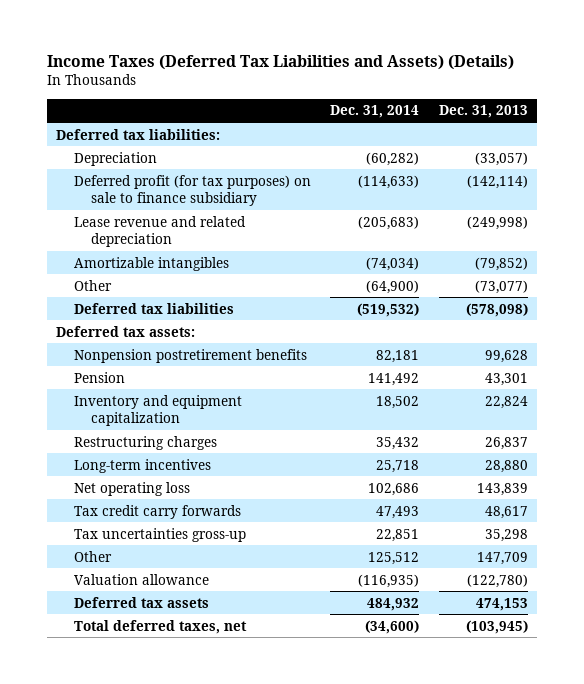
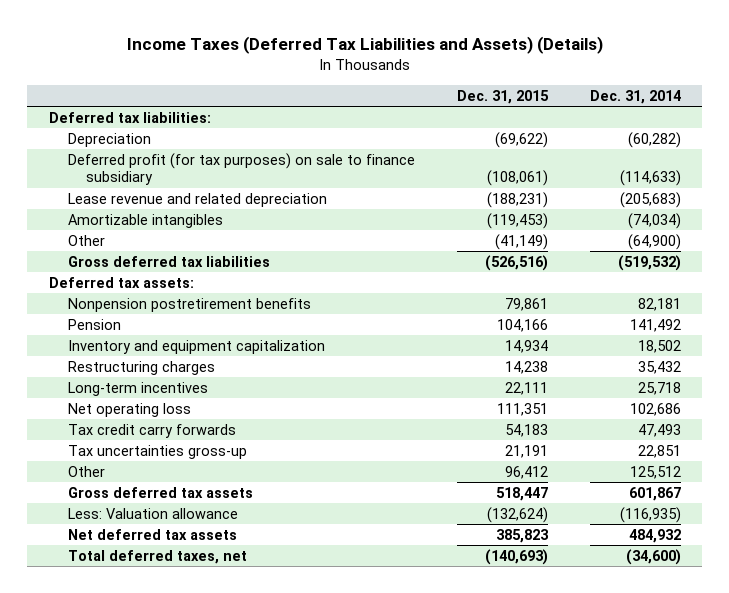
[438,105,528,119] Dec. 31, 2013 -> none
none -> [456,89,549,104] Dec. 31, 2015
[73,302,234,314] Deferred tax liabilities -> [67,255,270,267] Gross deferred tax liabilities
none -> [67,486,253,498] Gross deferred tax assets
[73,573,209,585] Valuation allowance -> [67,507,238,519] Less: Valuation allowance
[73,596,209,608] Deferred tax assets -> [67,528,237,540] Net deferred tax assets

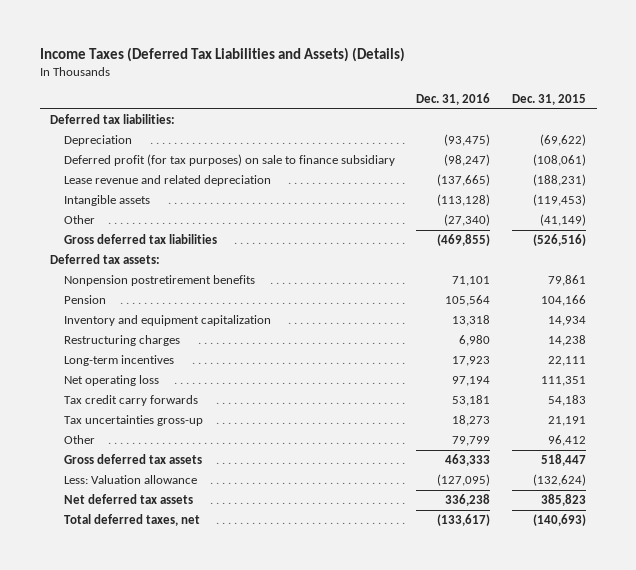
[589,89,681,104] Dec. 31, 2014 -> none
none -> [416,92,491,105] Dec. 31, 2016
[67,213,223,228] Amortizable intangibles -> [63,194,150,206] Intangible assets

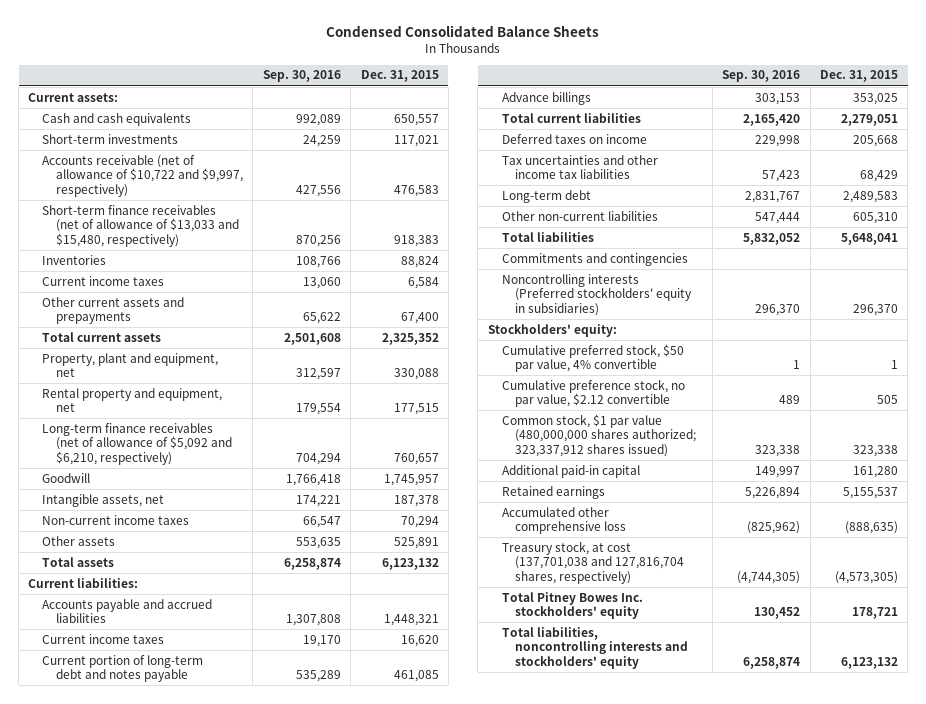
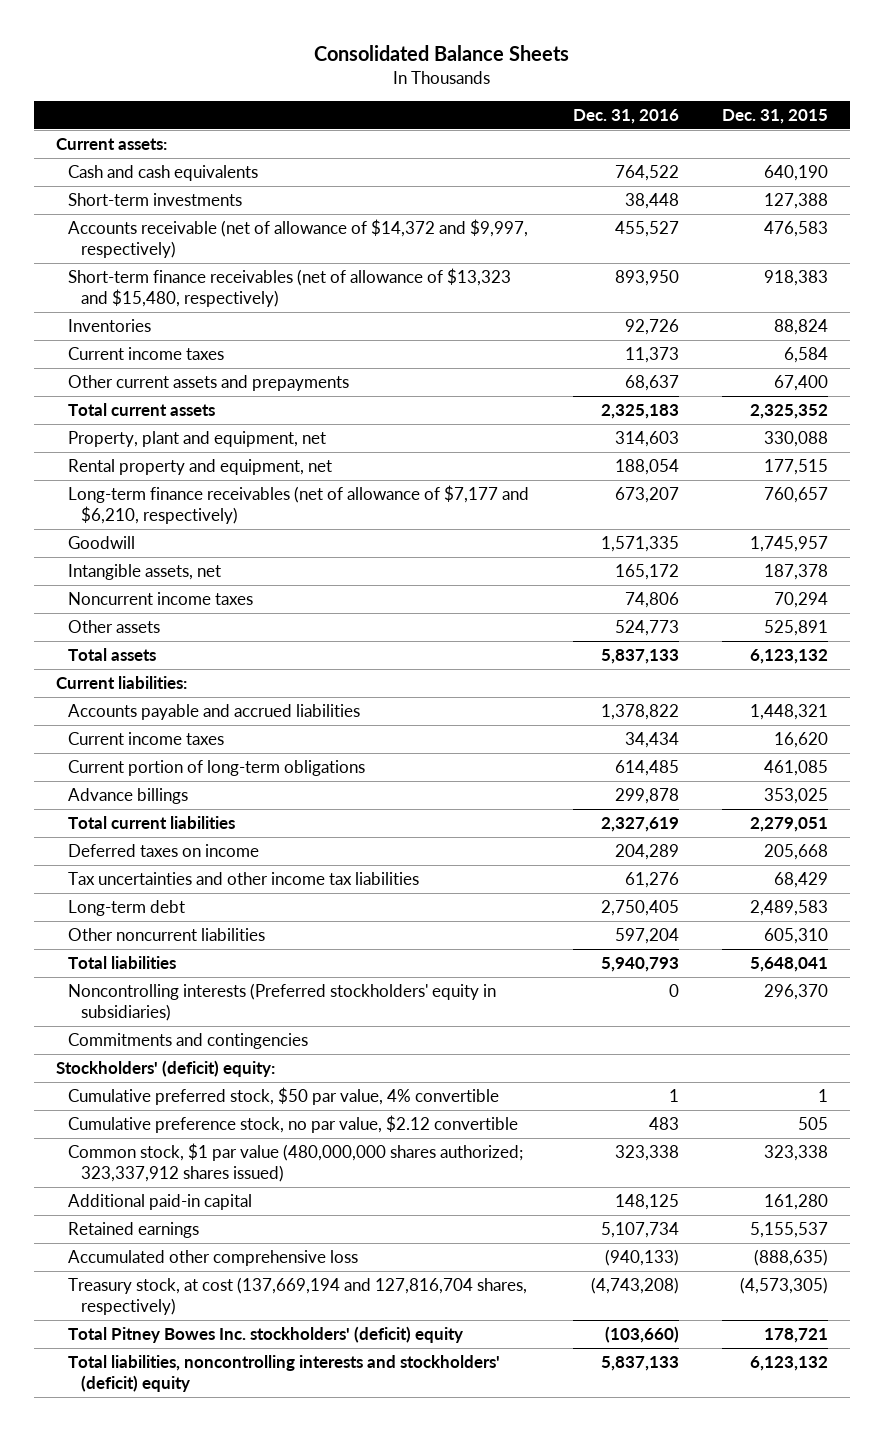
[326,24,600,37] Condensed Consolidated Balance Sheets -> [314,44,570,61] Consolidated Balance Sheets
[262,70,341,83] Sep. 30, 2016 -> none
none -> [572,108,679,124] Dec. 31, 2016
[393,113,439,126] 650,557 -> [764,165,829,182] 640,190
[393,134,439,147] 117,021 -> [764,193,829,210] 127,388
[42,154,244,197] Accounts receivable (net of allowance of $10,722 and $9,997, respectively) -> [68,219,529,259] Accounts receivable (net of allowance of $14,372 and $9,997, respectively)
[42,204,240,247] Short-term finance receivables (net of allowance of $13,033 and $15,480, respectively) -> [68,268,512,308] Short-term finance receivables (net of allowance of $13,323 and $15,480, respectively)
[42,422,233,465] Long-term finance receivables (net of allowance of $5,092 and $6,210, respectively) -> [68,485,530,525] Long-term finance receivables (net of allowance of $7,177 and $6,210, respectively)
[42,514,190,525] Non-current income taxes -> [68,592,254,606] Noncurrent income taxes
[42,654,204,683] Current portion of long-term debt and notes payable -> [68,760,366,777] Current portion of long-term obligations
[501,210,658,221] Other non-current liabilities -> [68,928,266,942] Other noncurrent liabilities
[501,252,688,266] Commitments and contingencies -> [68,1033,309,1050] Commitments and contingencies
[487,323,617,337] Stockholders' equity: -> [56,1060,276,1078] Stockholders' (deficit) equity:
[501,540,685,584] Treasury stock, at cost (137,701,038 and 127,816,704 shares, respectively) -> [68,1277,528,1316] Treasury stock, at cost (137,669,194 and 127,816,704 shares, respectively)
[501,591,643,620] Total Pitney Bowes Inc. stockholders' equity -> [68,1326,464,1344] Total Pitney Bowes Inc. stockholders' (deficit) equity
[501,626,689,669] Total liabilities, noncontrolling interests and stockholders' equity -> [68,1355,501,1393] Total liabilities, noncontrolling interests and stockholders' (deficit) equity

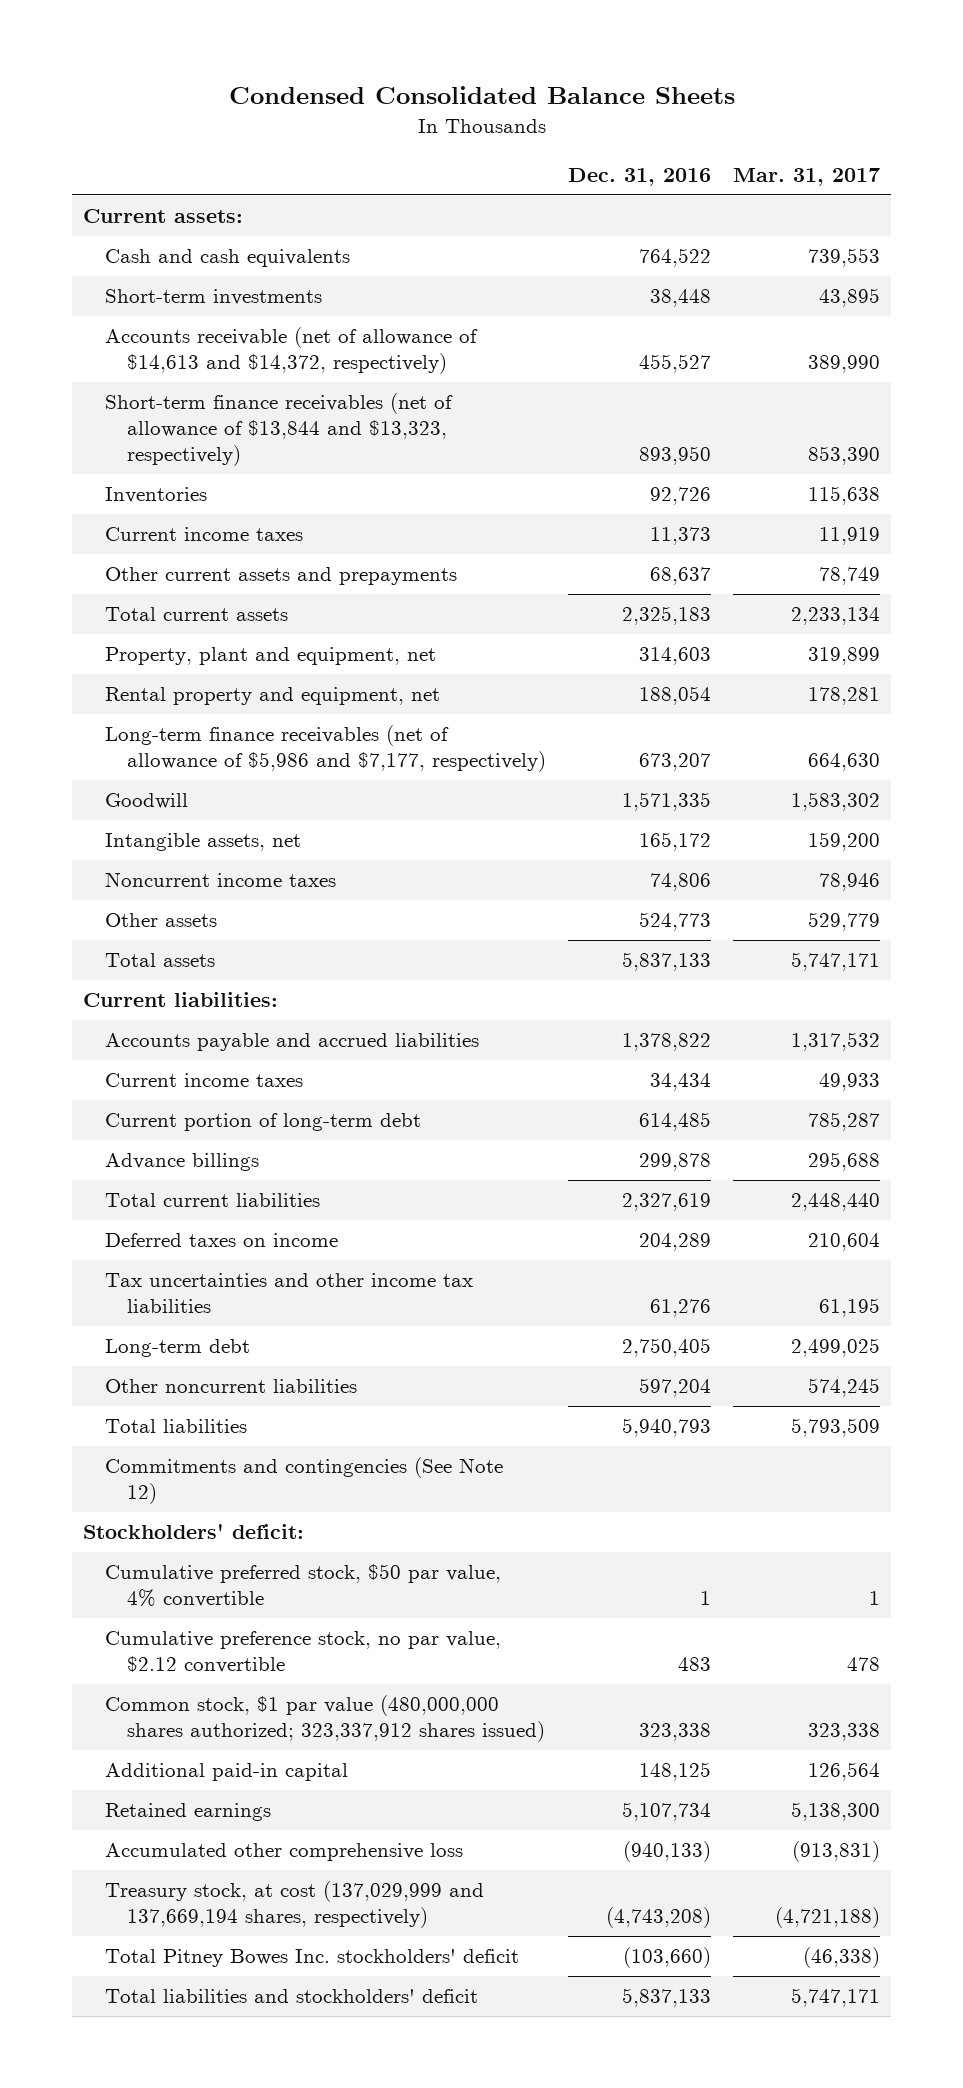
[314,44,570,61] Consolidated Balance Sheets -> [228,86,735,105] Condensed Consolidated Balance Sheets
[722,108,829,124] Dec. 31, 2015 -> none
none -> [733,167,881,186] Mar. 31, 2017
[68,219,529,259] Accounts receivable (net of allowance of $14,372 and $9,997, respectively) -> [104,327,478,375] Accounts receivable (net of allowance of $14,613 and $14,372, respectively)
[68,268,512,308] Short-term finance receivables (net of allowance of $13,323 and $15,480, respectively) -> [104,393,453,466] Short-term finance receivables (net of allowance of $13,844 and $13,323, respectively)
[68,485,530,525] Long-term finance receivables (net of allowance of $7,177 and $6,210, respectively) -> [104,725,547,773] Long-term finance receivables (net of allowance of $5,986 and $7,177, respectively)
[68,760,366,777] Current portion of long-term obligations -> [104,1113,421,1132] Current portion of long-term debt
[68,983,497,1022] Noncontrolling interests (Preferred stockholders' equity in subsidiaries) -> none
[68,1033,309,1050] Commitments and contingencies -> [104,1457,503,1505] Commitments and contingencies (See Note 12)
[56,1060,276,1078] Stockholders' (deficit) equity: -> [82,1524,304,1540] Stockholders' deficit:
[68,1277,528,1316] Treasury stock, at cost (137,669,194 and 127,816,704 shares, respectively) -> [104,1881,484,1929] Treasury stock, at cost (137,029,999 and 137,669,194 shares, respectively)
[68,1326,464,1344] Total Pitney Bowes Inc. stockholders' (deficit) equity -> [104,1949,519,1968] Total Pitney Bowes Inc. stockholders' deficit
[68,1355,501,1393] Total liabilities, noncontrolling interests and stockholders' (deficit) equity -> [104,1989,478,2004] Total liabilities and stockholders' deficit

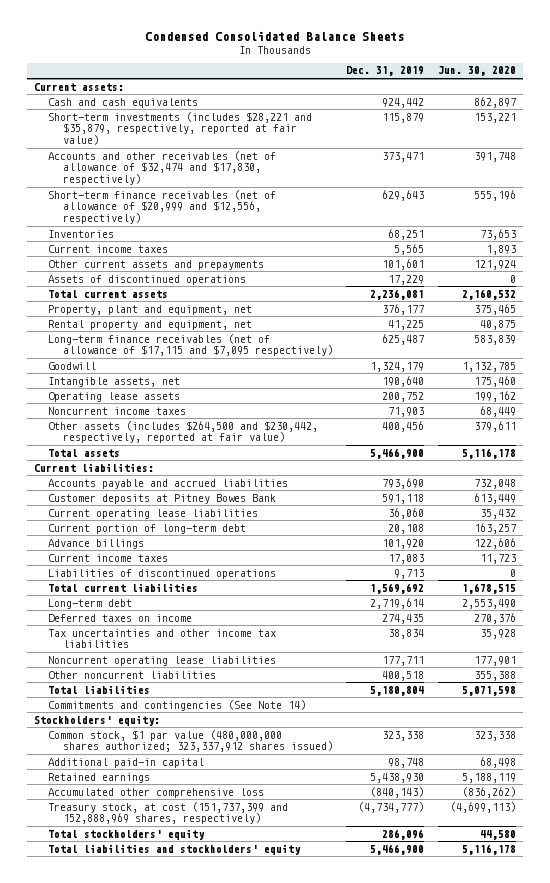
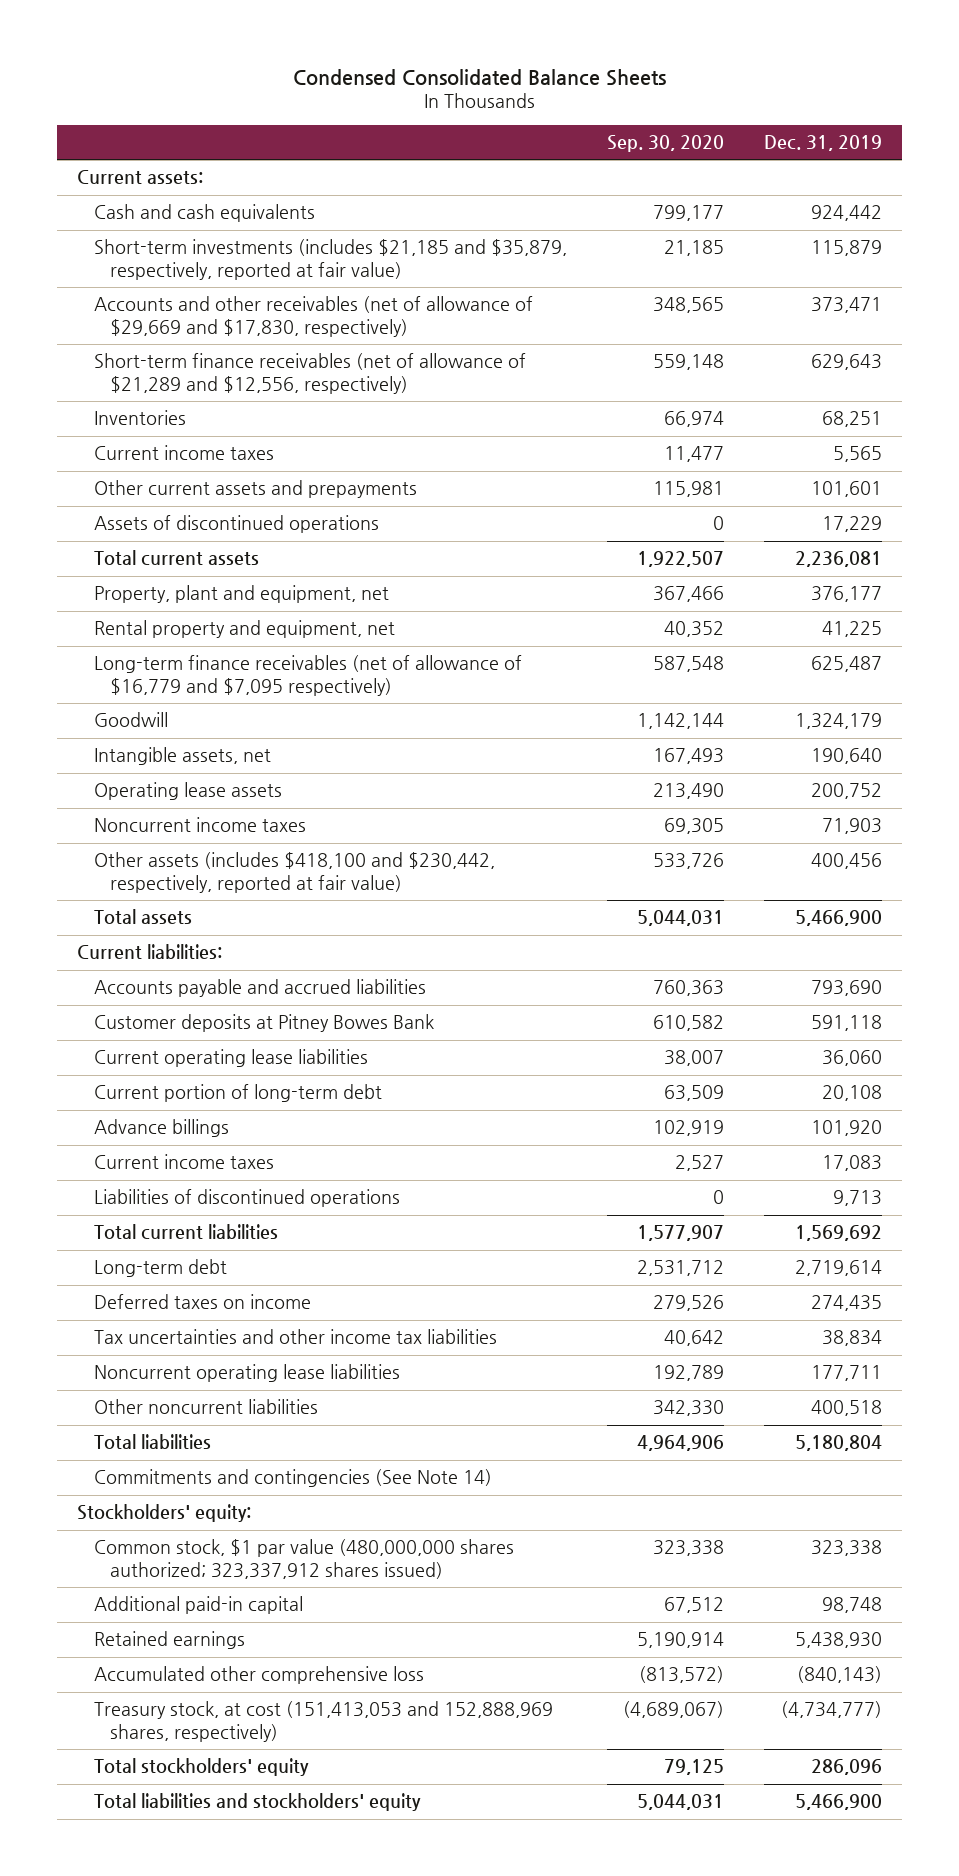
[438,66,517,77] Jun. 30, 2020 -> none
none -> [606,135,724,153] Sep. 30, 2020
[48,111,313,145] Short-term investments (includes $28,221 and $35,879, respectively, reported at fair value) -> [93,239,567,280] Short-term investments (includes $21,185 and $35,879, respectively, reported at fair value)
[48,150,277,185] Accounts and other receivables (net of allowance of $32,474 and $17,830, respectively) -> [93,296,533,337] Accounts and other receivables (net of allowance of $29,669 and $17,830, respectively)
[48,189,277,224] Short-term finance receivables (net of allowance of $20,999 and $12,556, respectively) -> [93,353,526,394] Short-term finance receivables (net of allowance of $21,289 and $12,556, respectively)
[48,333,333,357] Long-term finance receivables (net of allowance of $17,115 and $7,095 respectively) -> [93,655,522,696] Long-term finance receivables (net of allowance of $16,779 and $7,095 respectively)
[48,420,319,444] Other assets (includes $264,500 and $230,442, respectively, reported at fair value) -> [93,852,495,893] Other assets (includes $418,100 and $230,442, respectively, reported at fair value)
[48,801,289,825] Treasury stock, at cost (151,737,399 and 152,888,969 shares, respectively) -> [93,1701,553,1742] Treasury stock, at cost (151,413,053 and 152,888,969 shares, respectively)

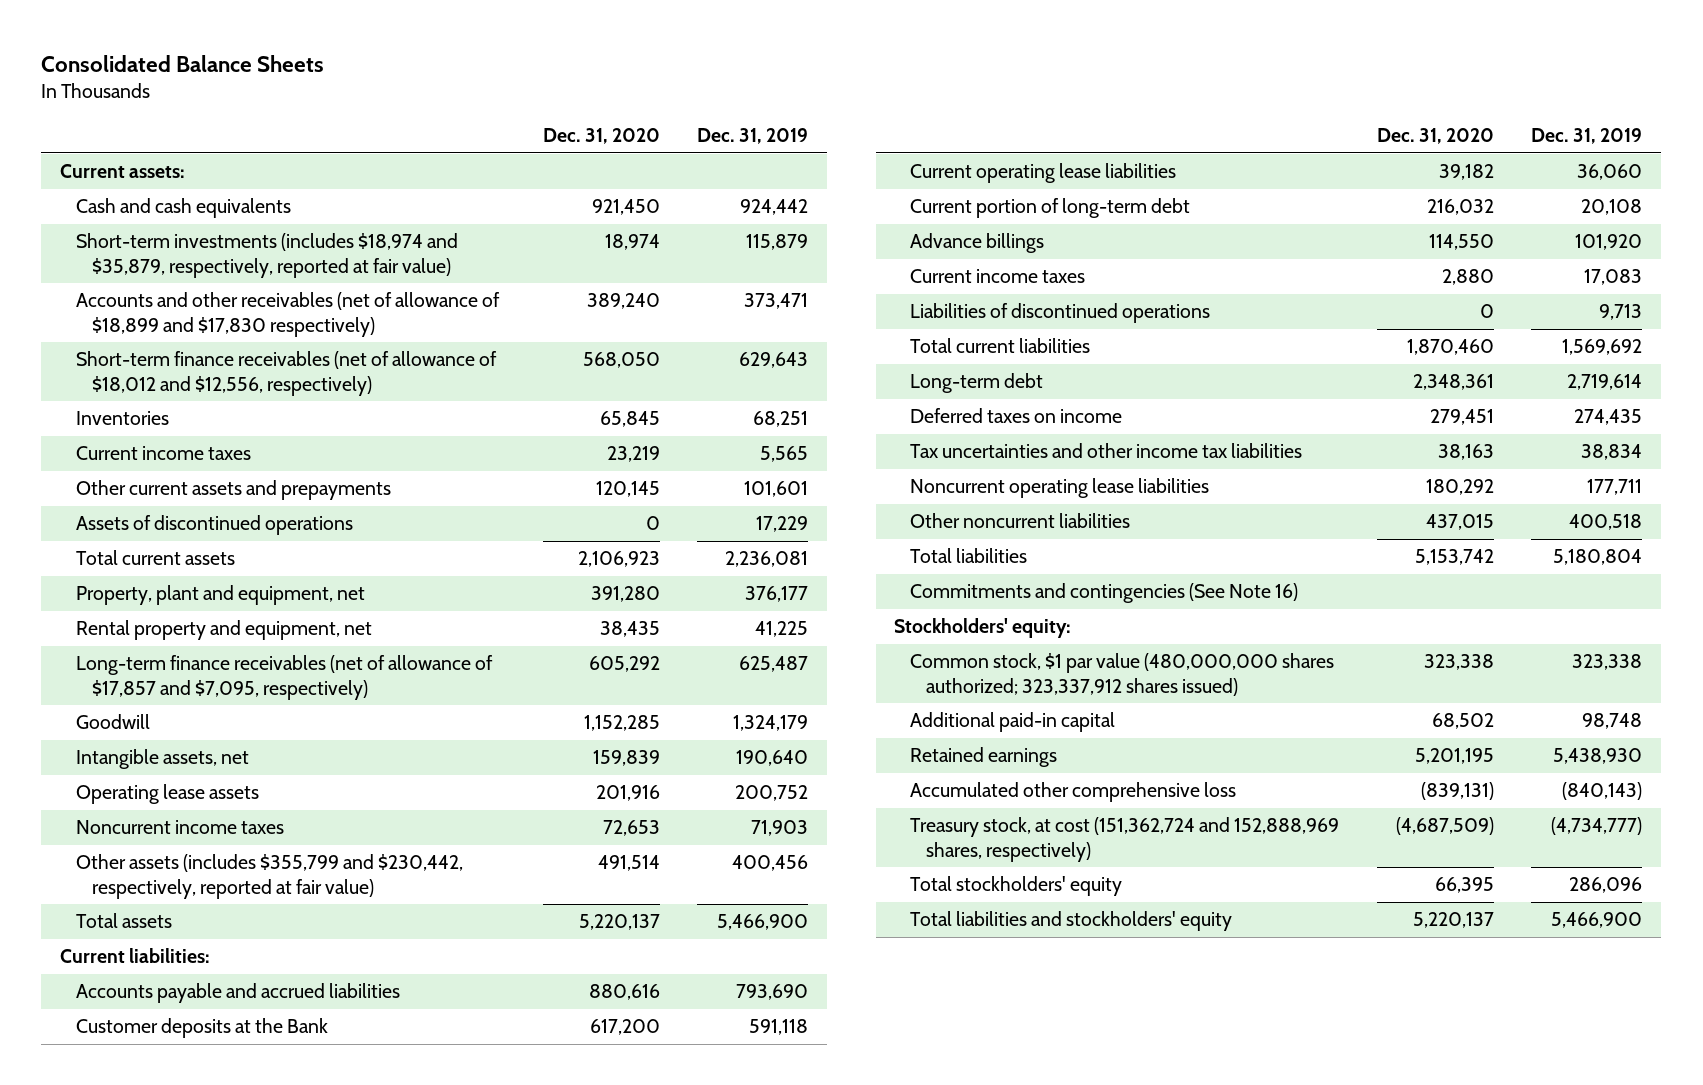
[292,68,666,86] Condensed Consolidated Balance Sheets -> [41,54,325,72] Consolidated Balance Sheets
[606,135,724,153] Sep. 30, 2020 -> none
none -> [542,127,660,144] Dec. 31, 2020
[93,239,567,280] Short-term investments (includes $21,185 and $35,879, respectively, reported at fair value) -> [76,233,459,278] Short-term investments (includes $18,974 and $35,879, respectively, reported at fair value)
[93,296,533,337] Accounts and other receivables (net of allowance of $29,669 and $17,830, respectively) -> [76,292,501,337] Accounts and other receivables (net of allowance of $18,899 and $17,830 respectively)
[93,353,526,394] Short-term finance receivables (net of allowance of $21,289 and $12,556, respectively) -> [76,351,498,396] Short-term finance receivables (net of allowance of $18,012 and $12,556, respectively)
[93,655,522,696] Long-term finance receivables (net of allowance of $16,779 and $7,095 respectively) -> [76,655,494,700] Long-term finance receivables (net of allowance of $17,857 and $7,095, respectively)
[93,852,495,893] Other assets (includes $418,100 and $230,442, respectively, reported at fair value) -> [76,854,464,899] Other assets (includes $355,799 and $230,442, respectively, reported at fair value)
[93,1014,434,1033] Customer deposits at Pitney Bowes Bank -> [76,1018,329,1039] Customer deposits at the Bank
[93,1469,492,1488] Commitments and contingencies (See Note 14) -> [910,583,1299,604] Commitments and contingencies (See Note 16)
[93,1701,553,1742] Treasury stock, at cost (151,413,053 and 152,888,969 shares, respectively) -> [910,817,1340,862] Treasury stock, at cost (151,362,724 and 152,888,969 shares, respectively)

